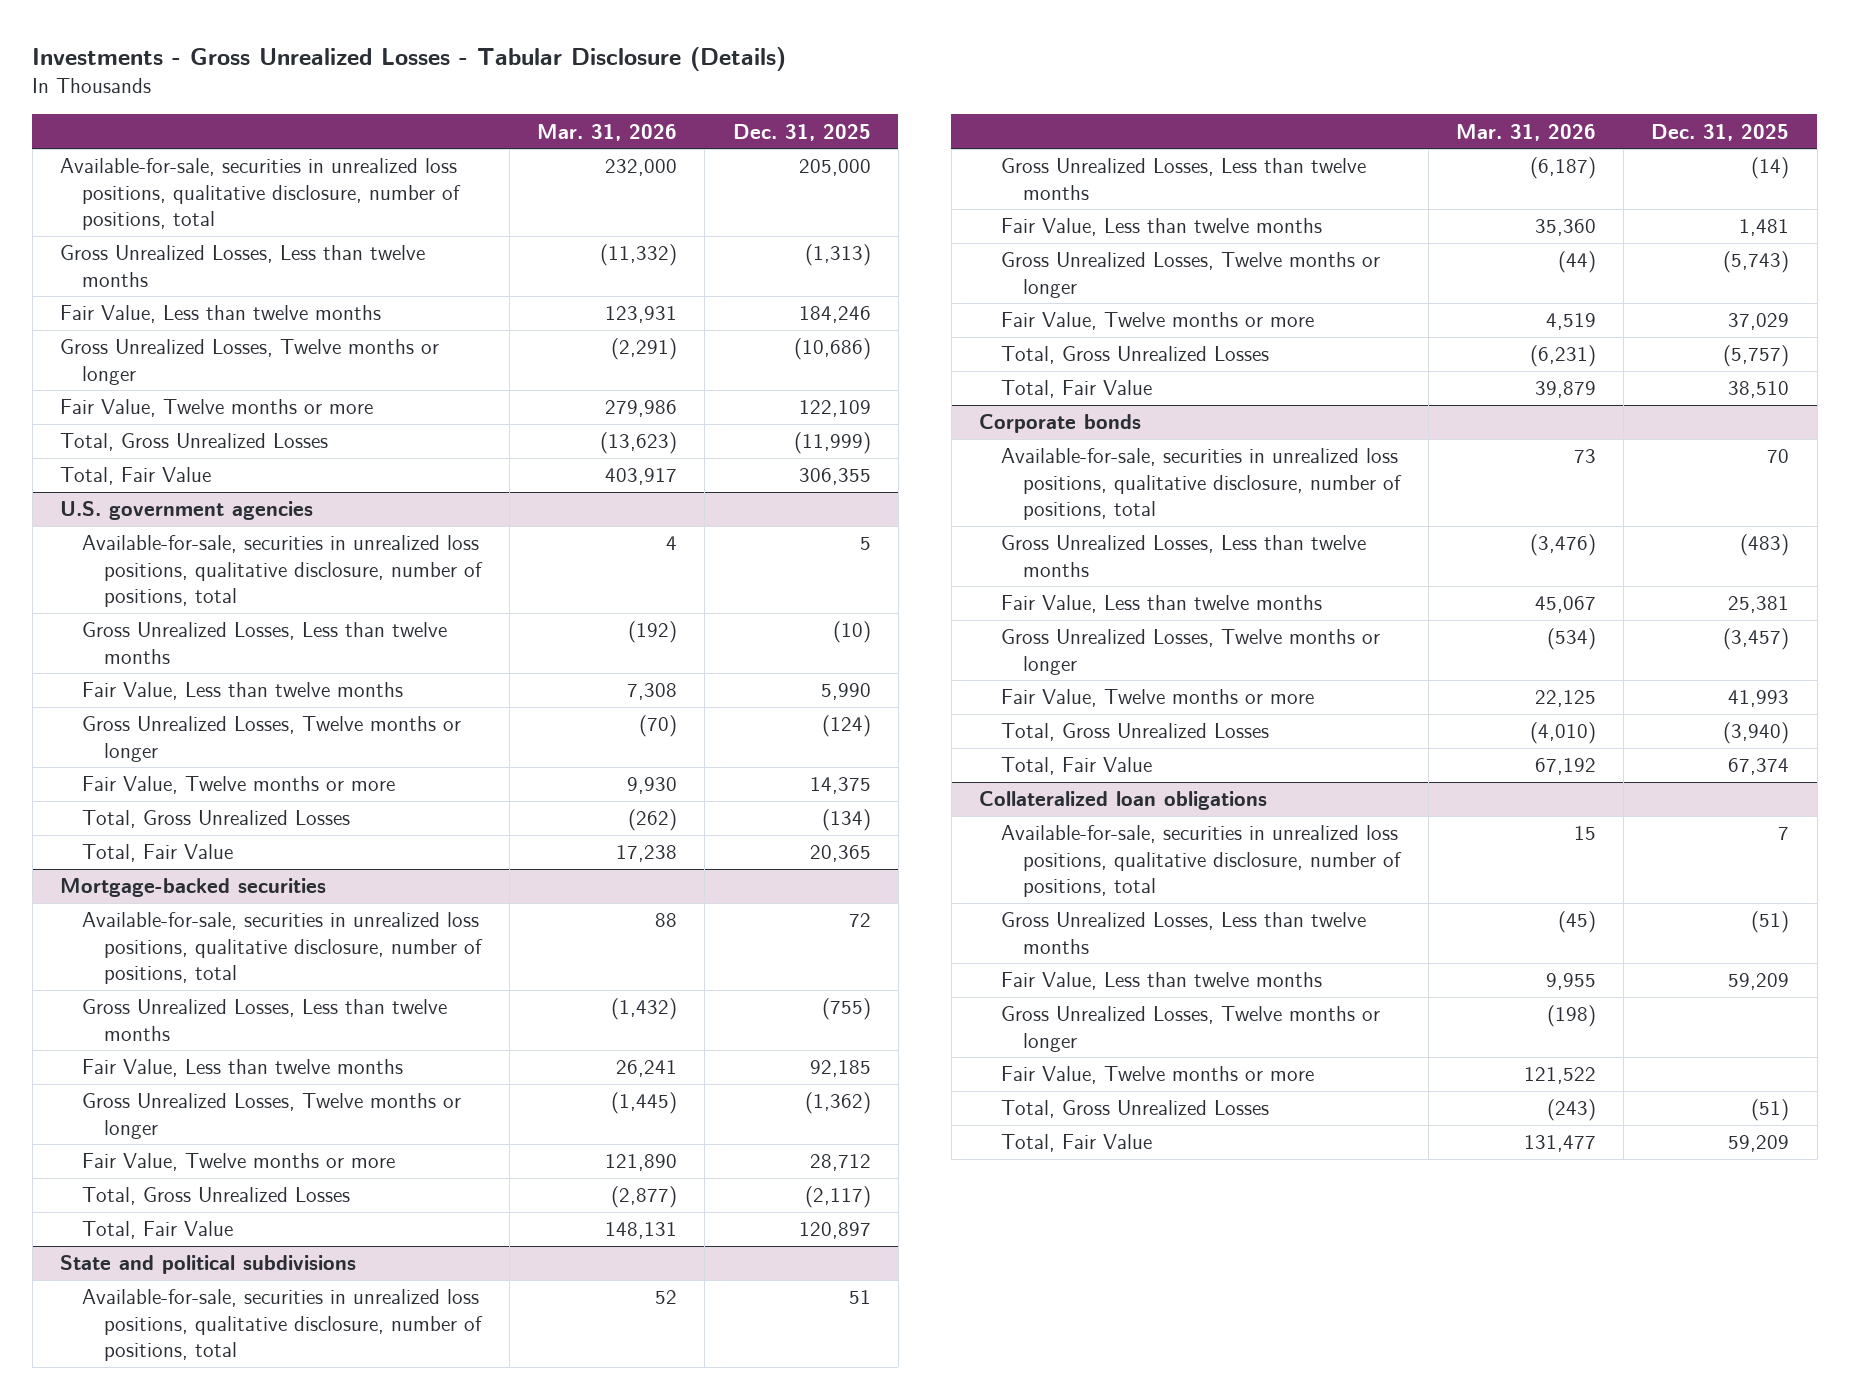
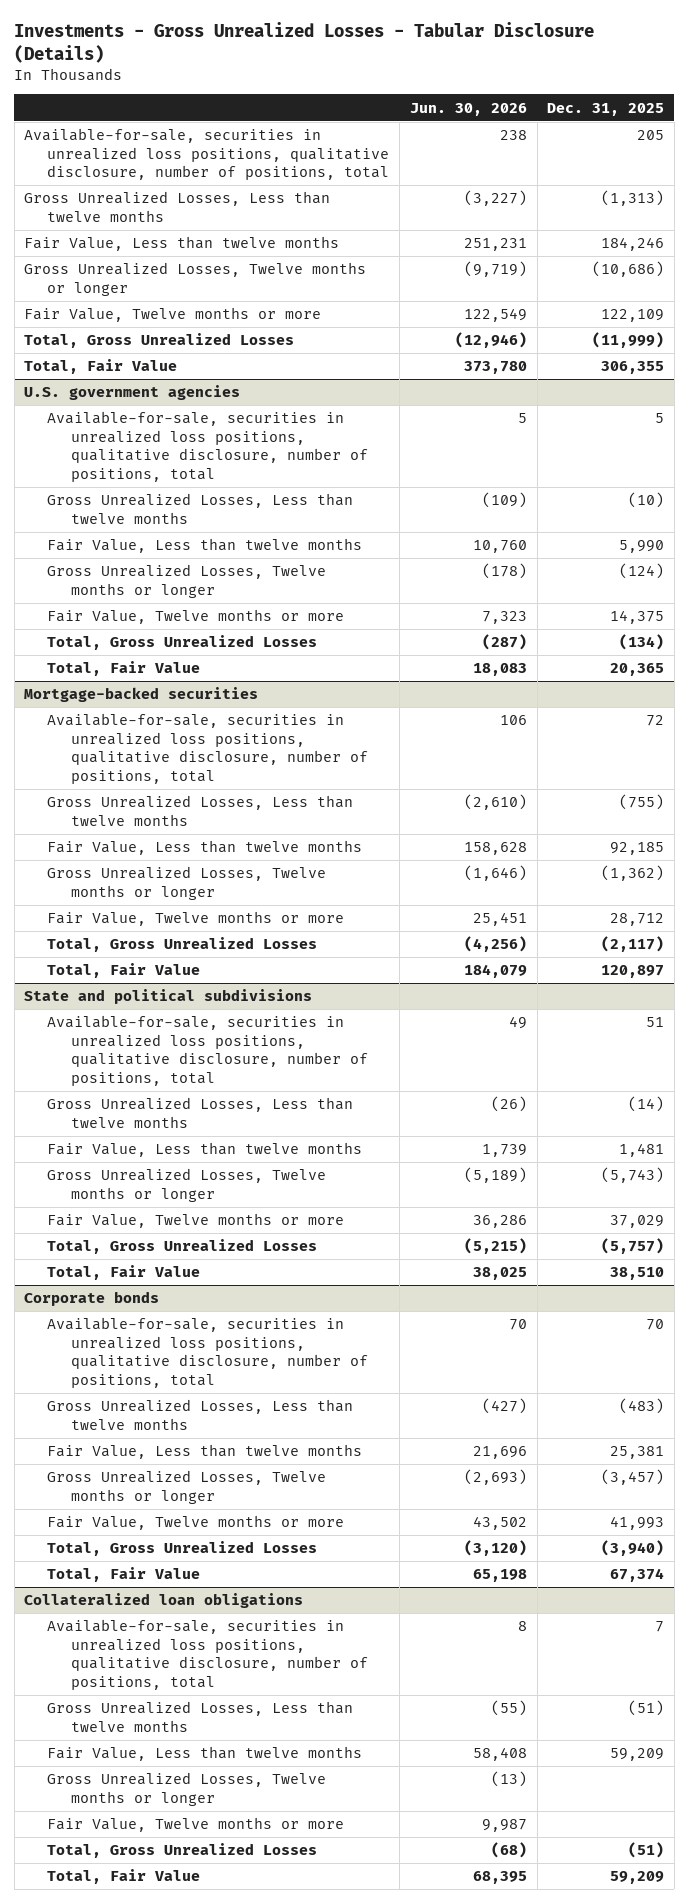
[537,123,678,141] Mar. 31, 2026 -> none
none -> [409,102,527,116] Jun. 30, 2026
[798,159,871,177] 205,000 -> [637,130,665,141] 205

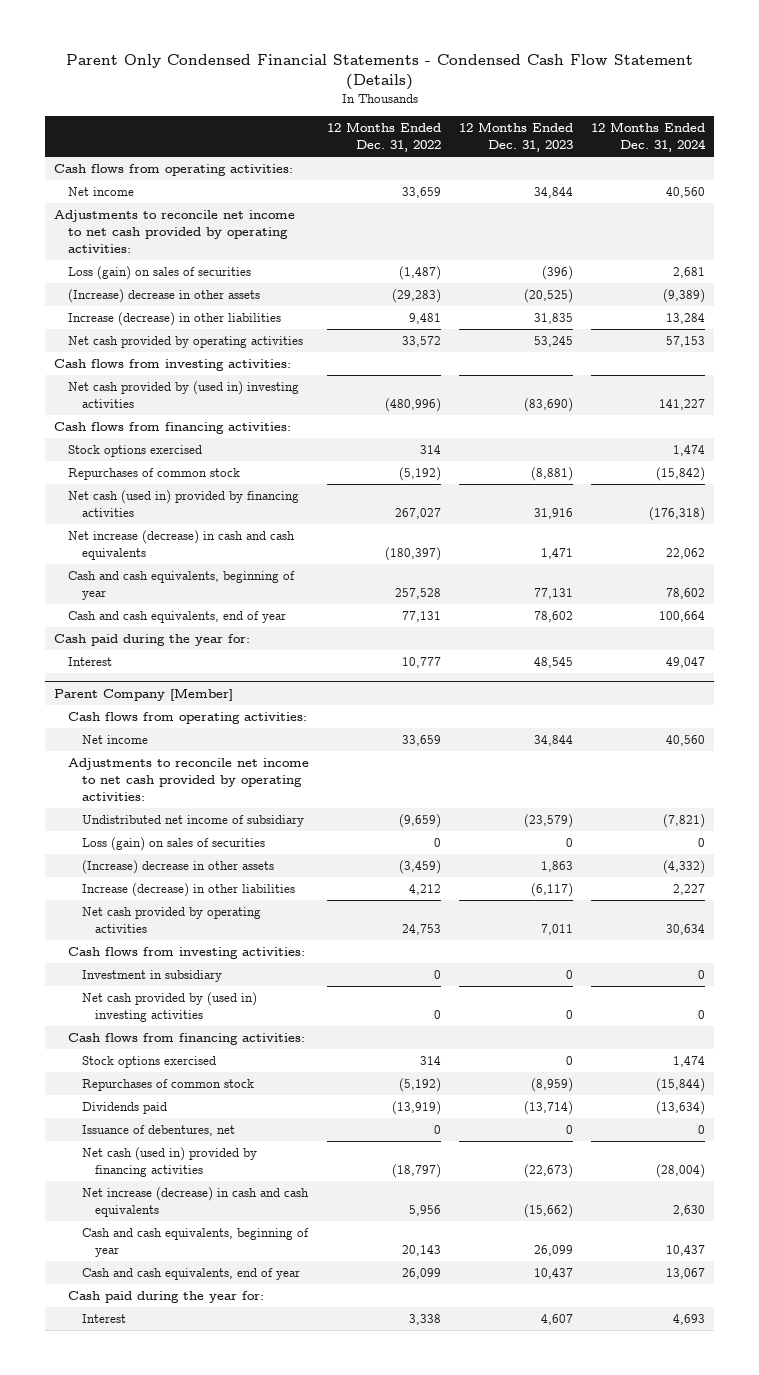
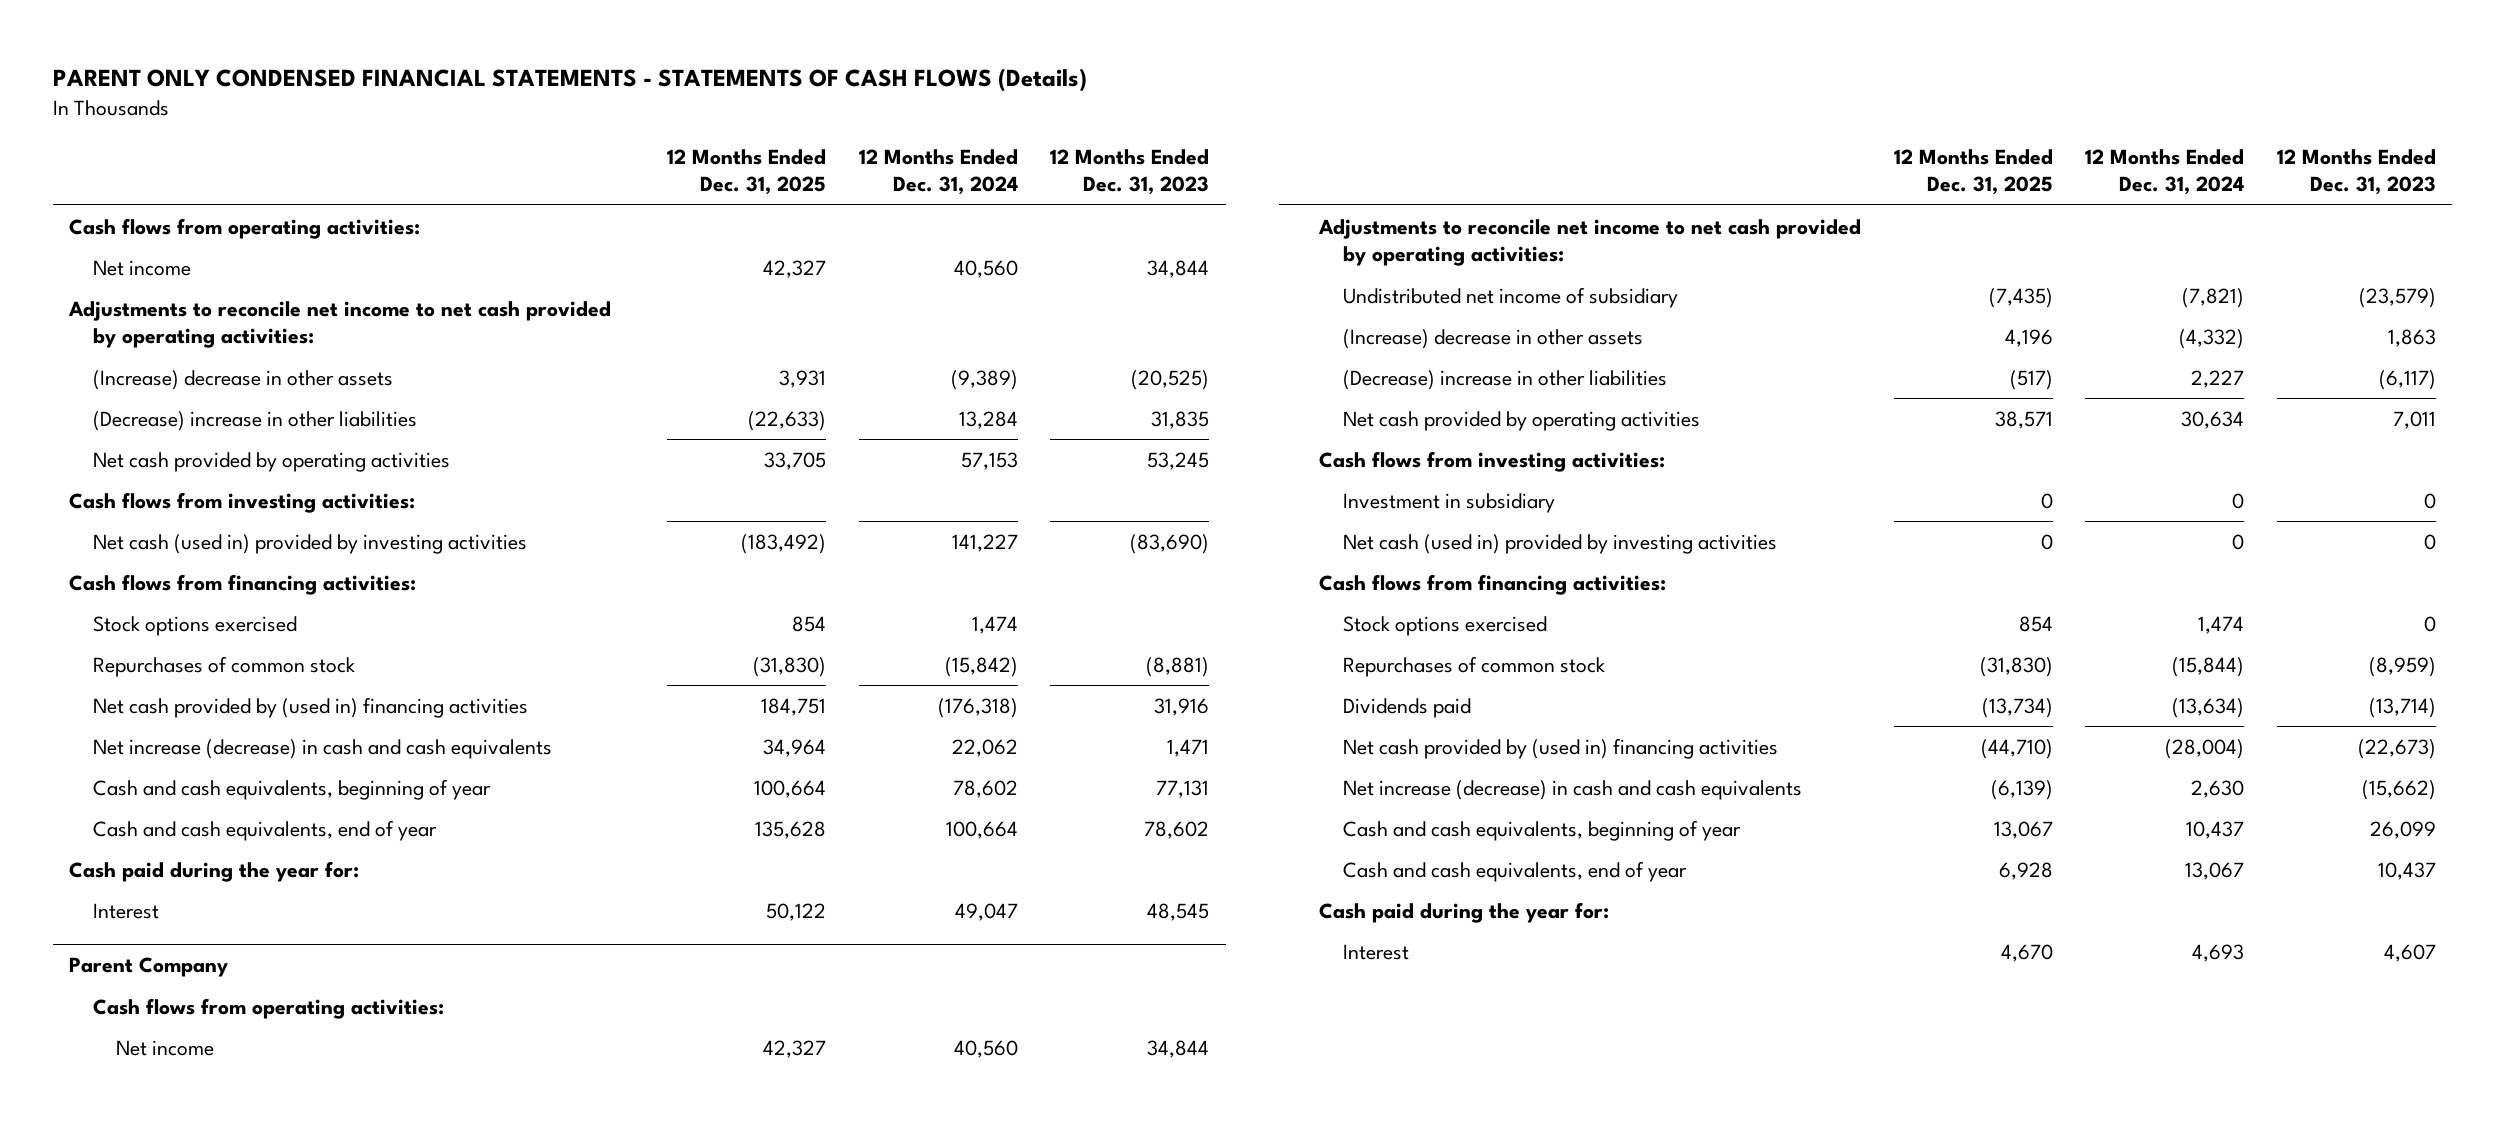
[65,54,693,91] Parent Only Condensed Financial Statements - Condensed Cash Flow Statement (Details) -> [52,67,1087,92] PARENT ONLY CONDENSED FINANCIAL STATEMENTS - STATEMENTS OF CASH FLOWS (Details)
[326,122,441,153] 12 Months Ended Dec. 31, 2022 -> none
none -> [667,148,827,196] 12 Months Ended Dec. 31, 2025
[67,266,251,281] Loss (gain) on sales of securities -> none
[67,312,281,327] Increase (decrease) in other liabilities -> [92,410,417,431] (Decrease) increase in other liabilities
[67,381,299,409] Net cash provided by (used in) investing activities -> [92,533,527,554] Net cash (used in) provided by investing activities
[67,490,299,518] Net cash (used in) provided by financing activities -> [92,696,528,718] Net cash provided by (used in) financing activities
[53,687,233,701] Parent Company [Member] -> [69,957,229,978] Parent Company
[81,837,265,852] Loss (gain) on sales of securities -> none
[81,883,295,898] Increase (decrease) in other liabilities -> [1342,369,1667,390] (Decrease) increase in other liabilities
[81,992,257,1023] Net cash provided by (used in) investing activities -> [1342,533,1777,554] Net cash (used in) provided by investing activities
[81,1125,235,1137] Issuance of debentures, net -> none
[81,1147,257,1178] Net cash (used in) provided by financing activities -> [1342,737,1778,759] Net cash provided by (used in) financing activities

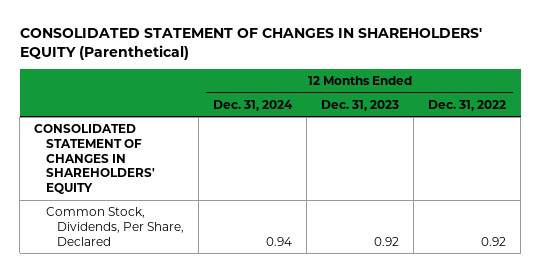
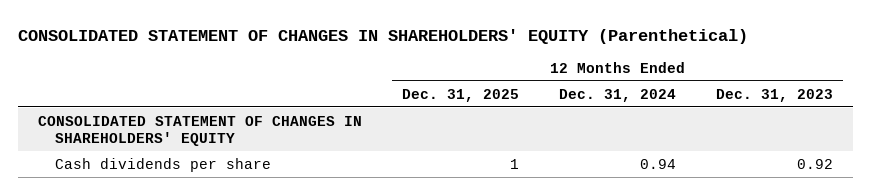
[428,99,507,111] Dec. 31, 2022 -> none
none -> [402,88,520,102] Dec. 31, 2025
[45,206,185,246] Common Stock, Dividends, Per Share, Declared -> [54,157,271,172] Cash dividends per share

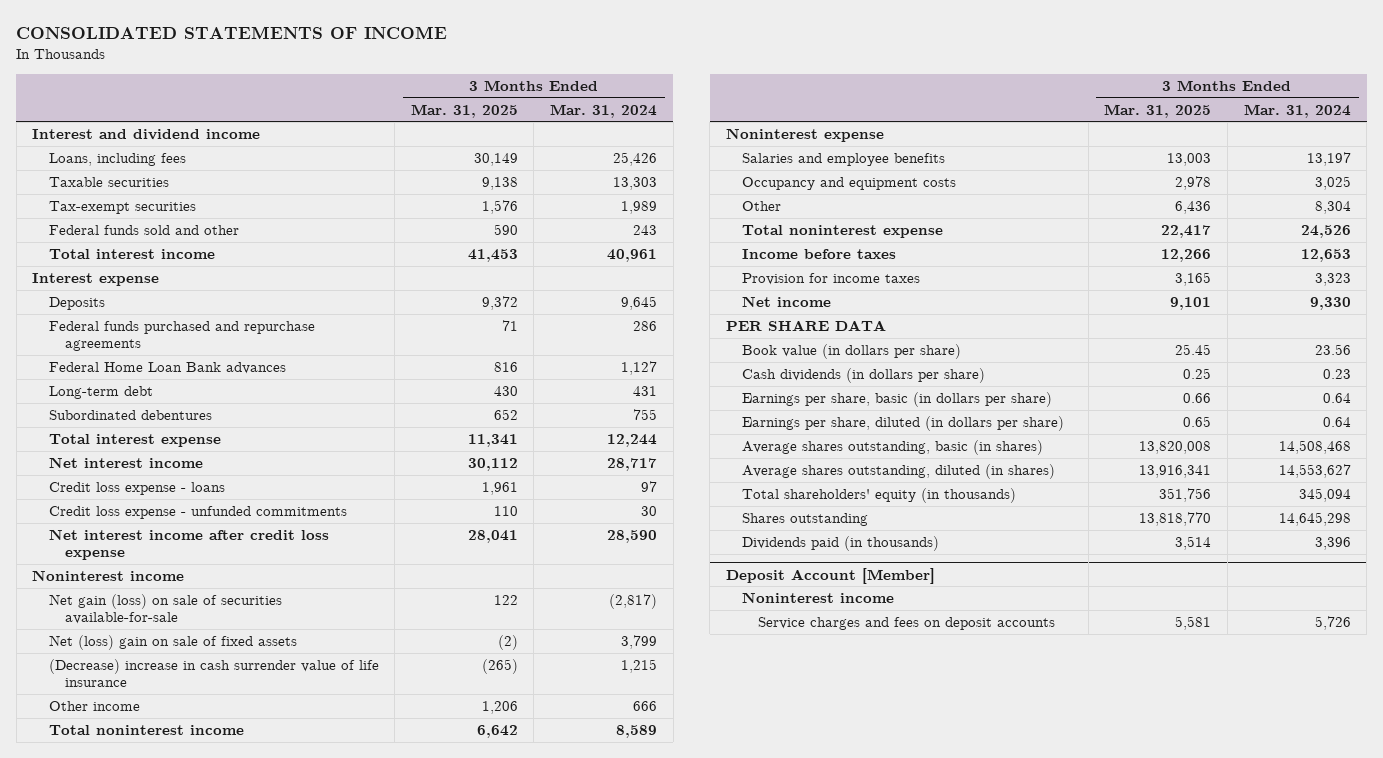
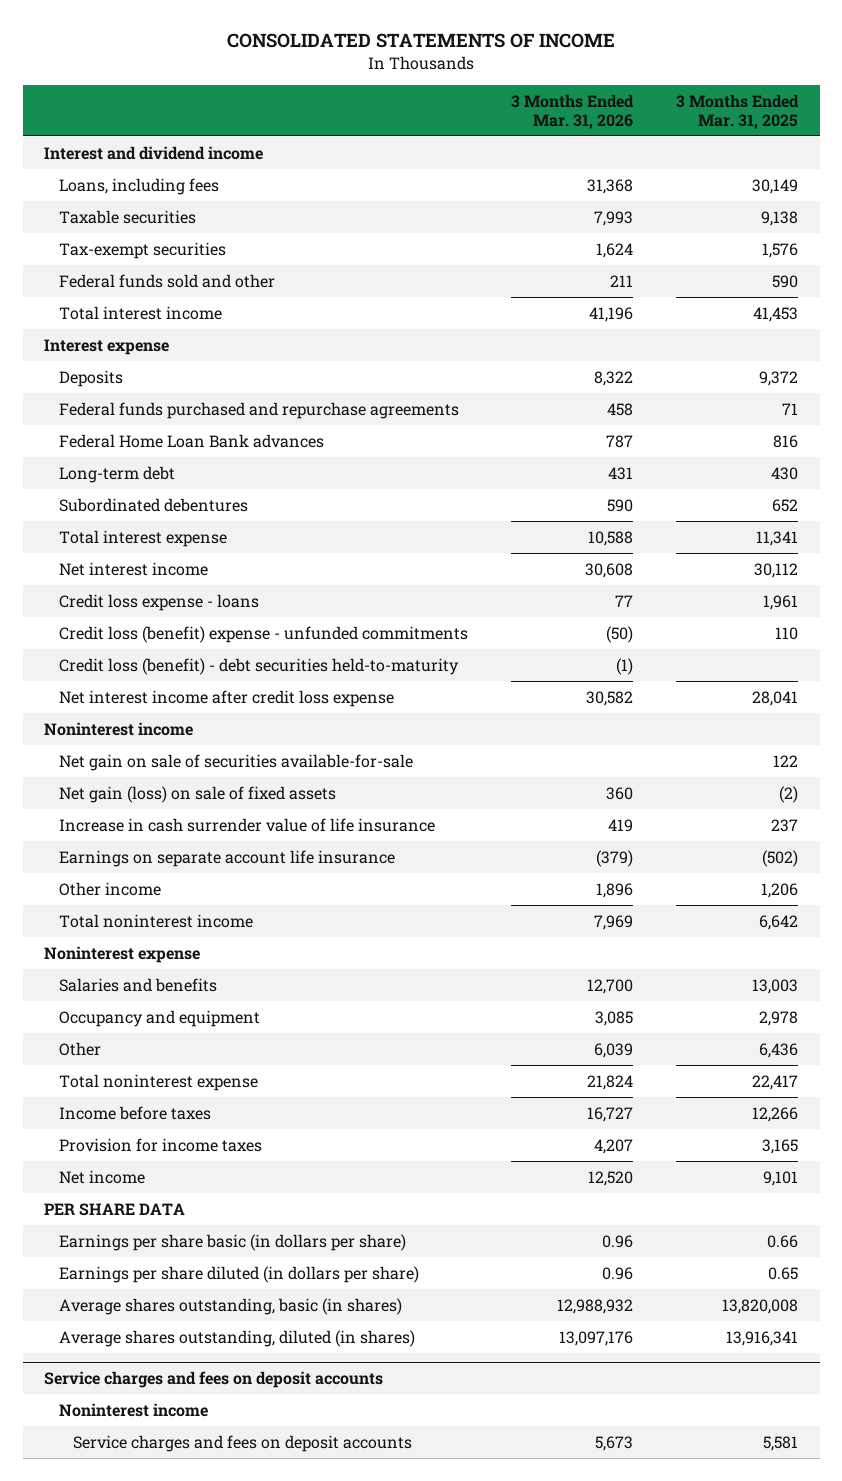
[550,103,658,118] Mar. 31, 2024 -> none
none -> [510,93,634,129] 3 Months Ended Mar. 31, 2026
[48,505,347,519] Credit loss expense - unfunded commitments -> [58,625,468,643] Credit loss (benefit) expense - unfunded commitments
none -> [58,657,459,675] Credit loss (benefit) - debt securities held-to-maturity
[48,593,282,625] Net gain (loss) on sale of securities available-for-sale -> [58,753,413,771] Net gain on sale of securities available-for-sale
[48,634,297,650] Net (loss) gain on sale of fixed assets -> [58,785,336,803] Net gain (loss) on sale of fixed assets
[48,658,379,688] (Decrease) increase in cash surrender value of life insurance -> [58,817,435,832] Increase in cash surrender value of life insurance
[481,658,518,674] (265) -> [771,818,799,832] 237
none -> [58,849,395,867] Earnings on separate account life insurance
[742,152,946,166] Salaries and employee benefits -> [58,977,217,992] Salaries and benefits
[742,176,957,190] Occupancy and equipment costs -> [58,1009,260,1027] Occupancy and equipment
[742,343,962,359] Book value (in dollars per share) -> none
[742,367,986,383] Cash dividends (in dollars per share) -> none
[742,391,1053,407] Earnings per share, basic (in dollars per share) -> [58,1233,406,1251] Earnings per share basic (in dollars per share)
[742,415,1065,431] Earnings per share, diluted (in dollars per share) -> [58,1265,419,1283] Earnings per share diluted (in dollars per share)
[742,487,1017,503] Total shareholders' equity (in thousands) -> none
[742,512,869,526] Shares outstanding -> none
[742,535,940,551] Dividends paid (in thousands) -> none
[726,567,936,584] Deposit Account [Member] -> [44,1371,384,1389] Service charges and fees on deposit accounts

